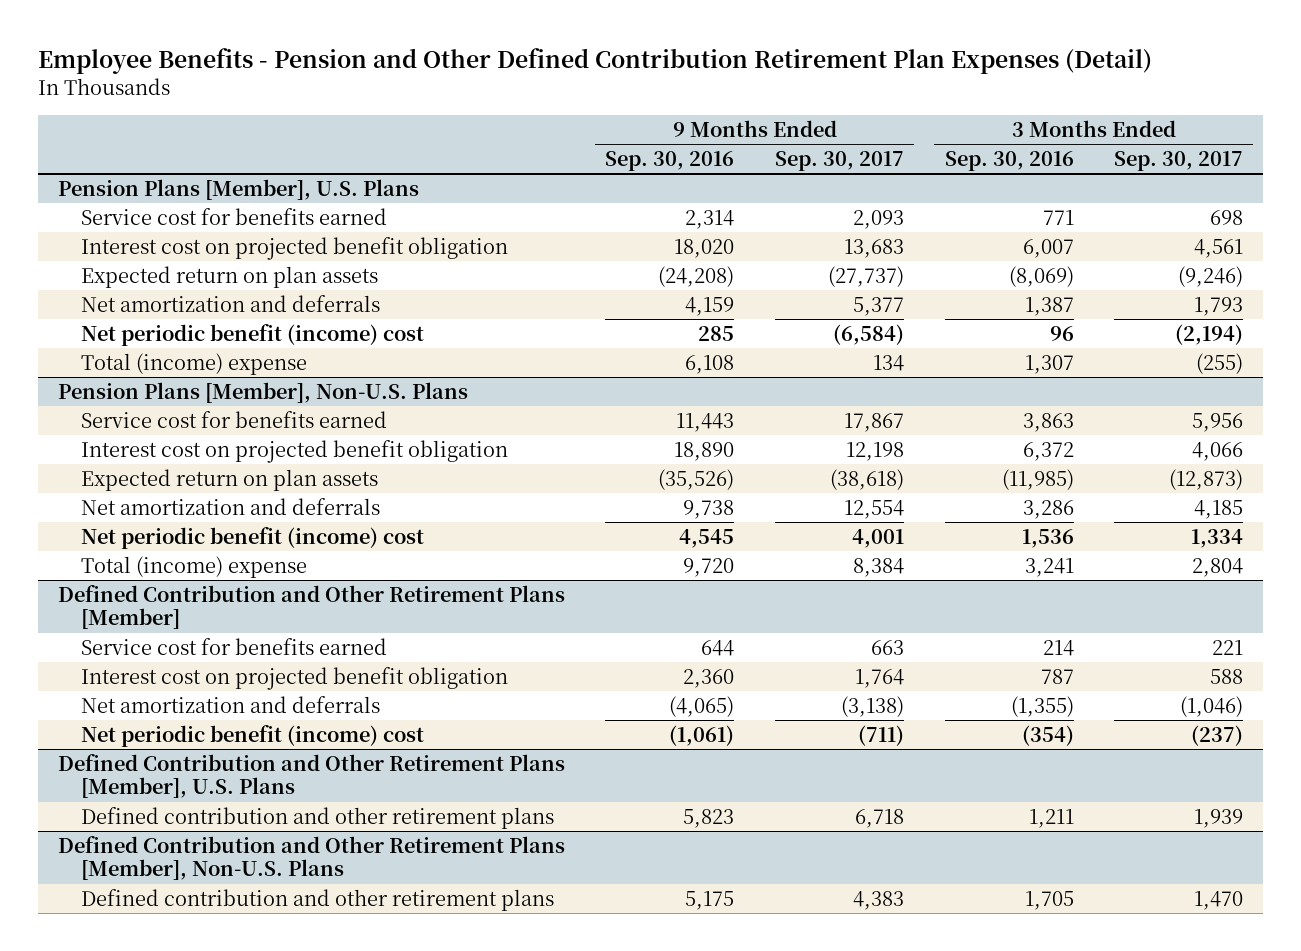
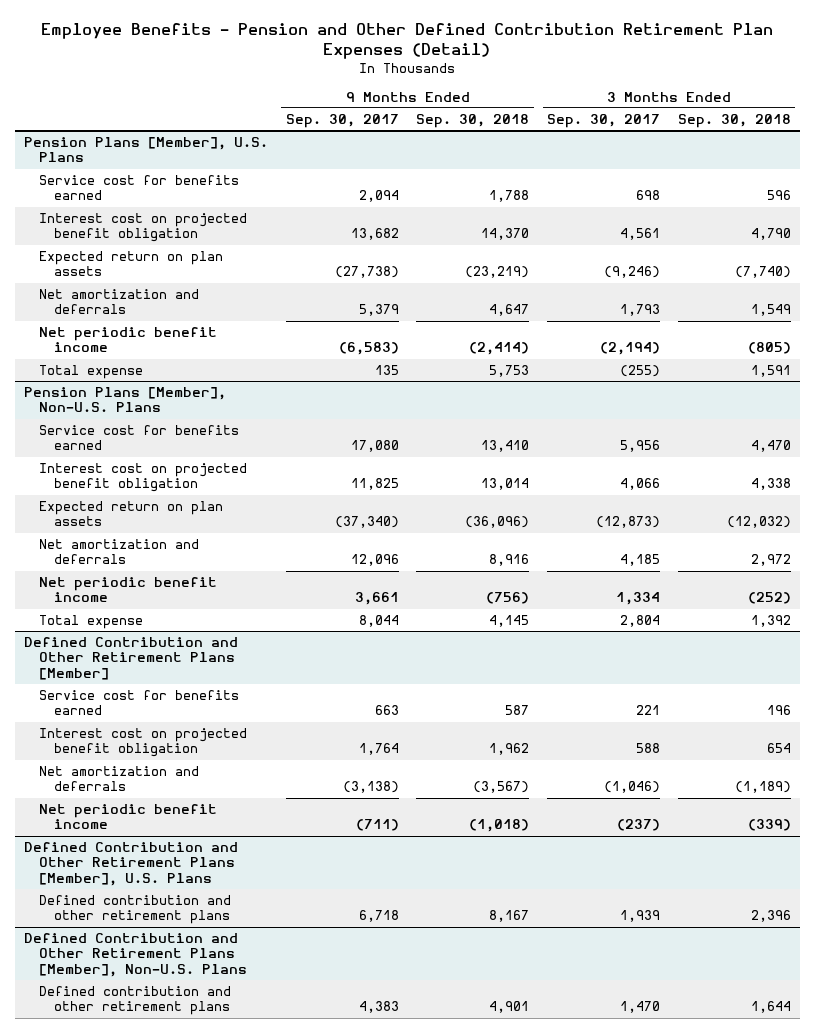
[605,150,735,171] Sep. 30, 2016 -> none
[944,150,1074,171] Sep. 30, 2016 -> none
none -> [416,114,530,129] Sep. 30, 2018
none -> [677,114,791,129] Sep. 30, 2018
[853,209,905,229] 2,093 -> [358,190,399,203] 2,094
[844,238,905,258] 13,683 -> [350,228,399,241] 13,682
[828,265,905,287] (27,737) -> [334,266,399,279] (27,738)
[853,296,905,316] 5,377 -> [358,304,399,317] 5,379
[81,323,425,346] Net periodic benefit (income) cost -> [39,327,218,353] Net periodic benefit income
[833,323,905,345] (6,584) -> [338,342,399,356] (6,583)
[81,352,308,375] Total (income) expense -> [39,365,144,380] Total expense
[873,354,905,371] 134 -> [374,365,399,376] 135
[844,412,905,432] 17,867 -> [350,440,399,453] 17,080
[846,441,905,461] 12,198 -> [350,478,399,491] 11,825
[830,468,905,490] (38,618) -> [334,516,399,529] (37,340)
[844,499,905,519] 12,554 -> [350,554,399,567] 12,096
[81,526,425,549] Net periodic benefit (income) cost -> [39,577,218,603] Net periodic benefit income
[852,528,905,548] 4,001 -> [354,592,399,606] 3,661
[81,555,308,578] Total (income) expense -> [39,615,144,630] Total expense
[853,557,905,577] 8,384 -> [358,615,399,628] 8,044
[81,724,425,747] Net periodic benefit (income) cost -> [39,804,218,830] Net periodic benefit income

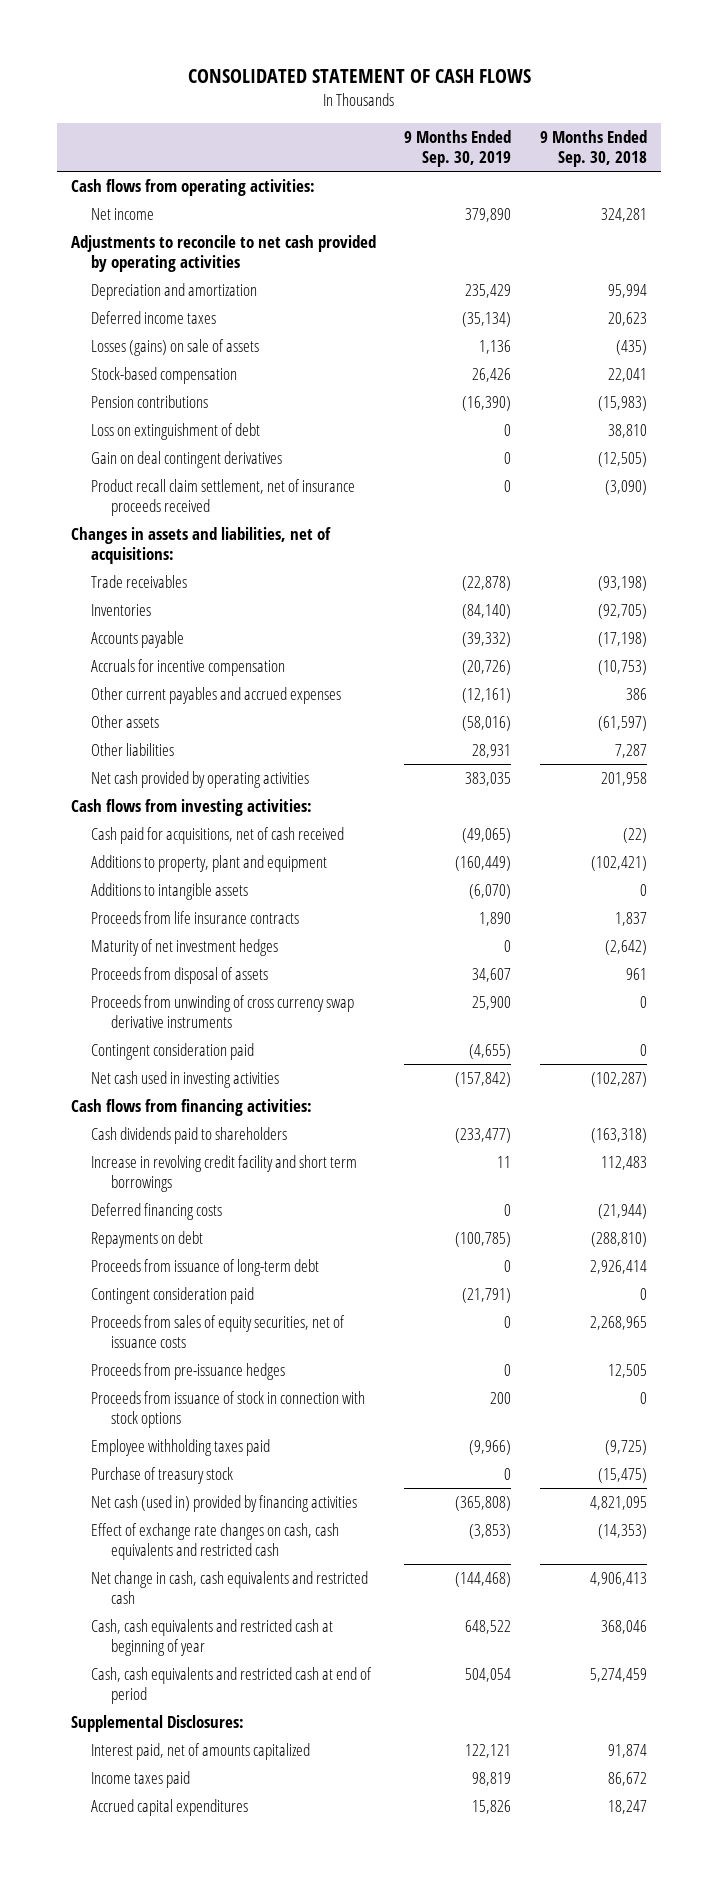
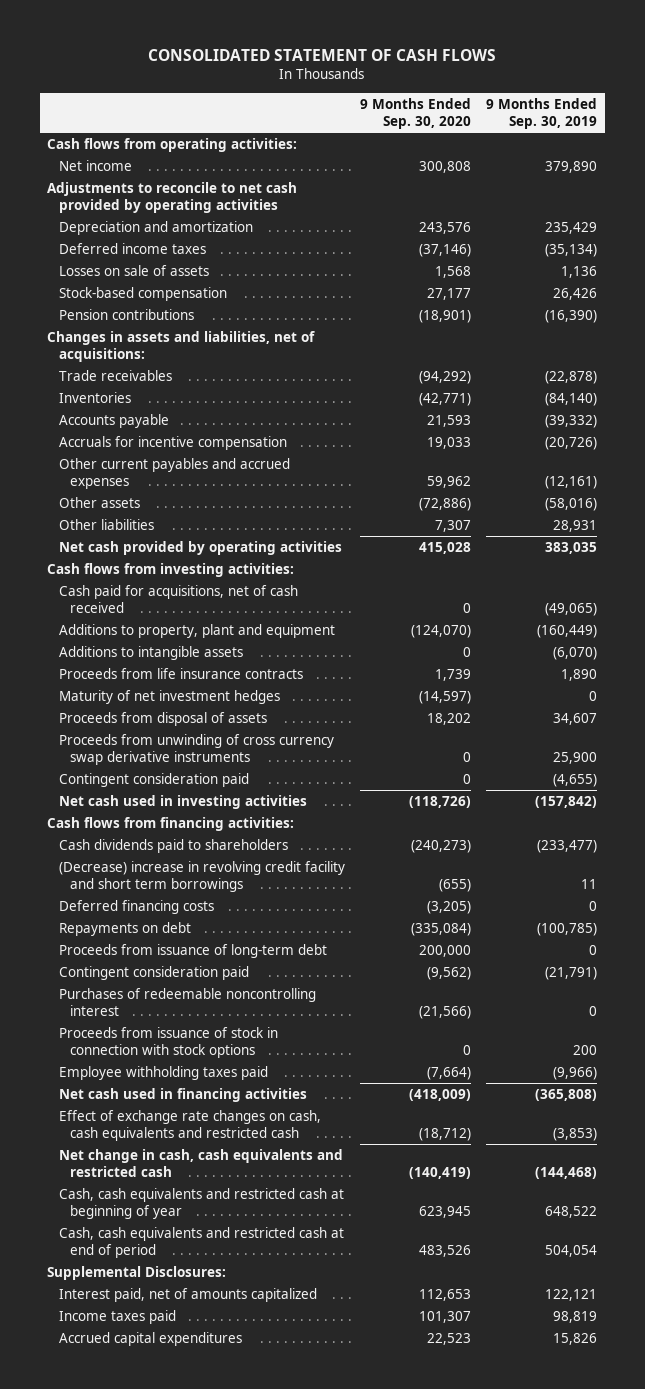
[539,129,647,168] 9 Months Ended Sep. 30, 2018 -> none
none -> [359,97,471,129] 9 Months Ended Sep. 30, 2020
[91,338,260,356] Losses (gains) on sale of assets -> [58,265,209,277] Losses on sale of assets
[91,422,261,440] Loss on extinguishment of debt -> none
[91,450,283,468] Gain on deal contingent derivatives -> none
[91,478,356,517] Product recall claim settlement, net of insurance proceeds received -> none
[91,1154,358,1193] Increase in revolving credit facility and short term borrowings -> [58,861,345,892] (Decrease) increase in revolving credit facility and short term borrowings
[91,1314,346,1349] Proceeds from sales of equity securities, net of issuance costs -> none
[91,1362,286,1380] Proceeds from pre-issuance hedges -> none
none -> [58,988,316,1016] Purchases of redeemable noncontrolling interest
[91,1466,234,1484] Purchase of treasury stock -> none
[91,1494,358,1512] Net cash (used in) provided by financing activities -> [58,1088,307,1103] Net cash used in financing activities

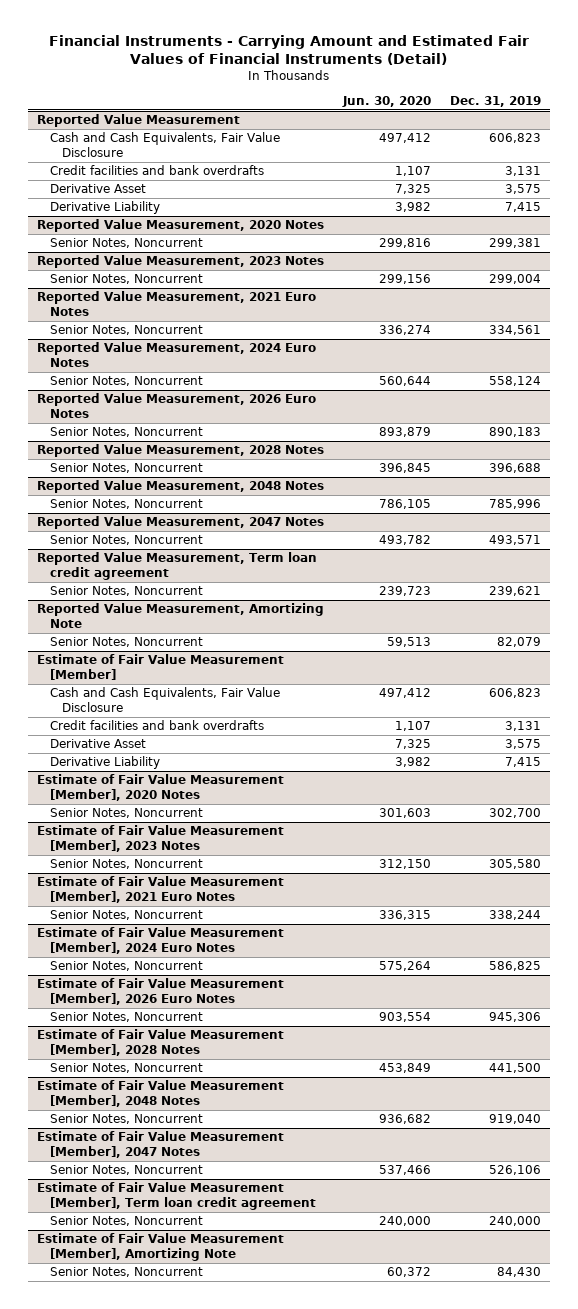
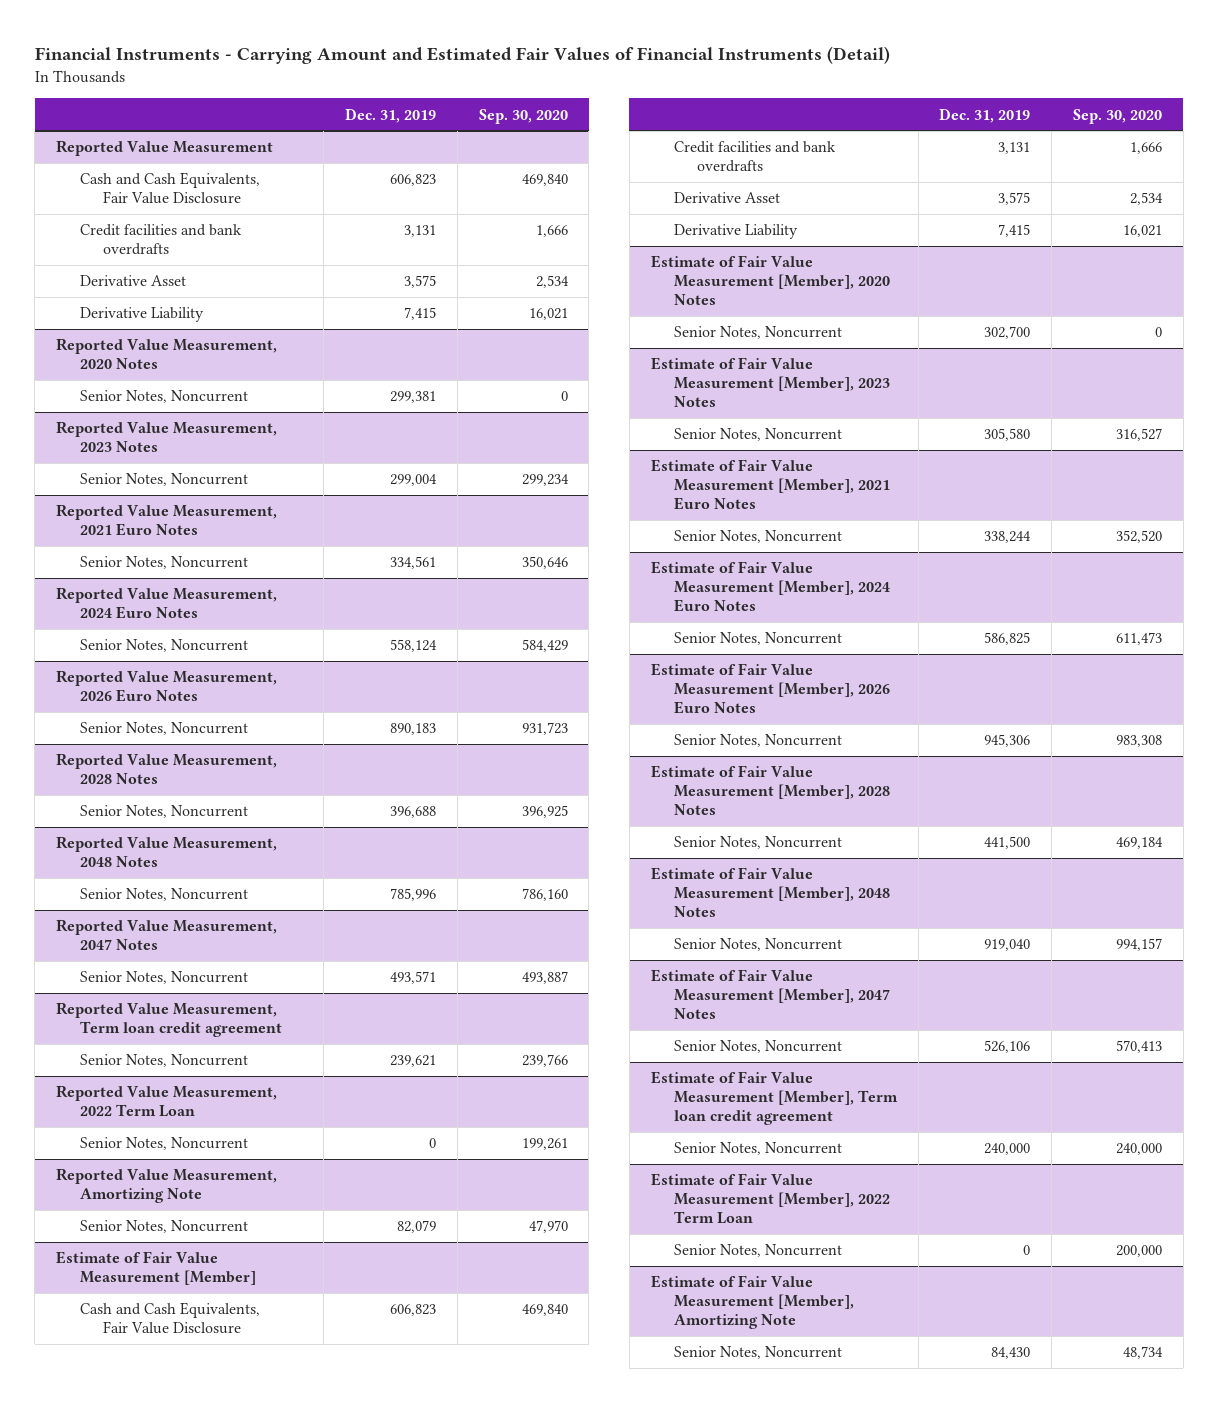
[341,95,431,107] Jun. 30, 2020 -> none
none -> [478,108,568,124] Sep. 30, 2020
none -> [56,1085,278,1118] Reported Value Measurement, 2022 Term Loan
none -> [79,1137,248,1151] Senior Notes, Noncurrent
none -> [650,1173,891,1225] Estimate of Fair Value Measurement [Member], 2022 Term Loan
none -> [674,1244,843,1258] Senior Notes, Noncurrent

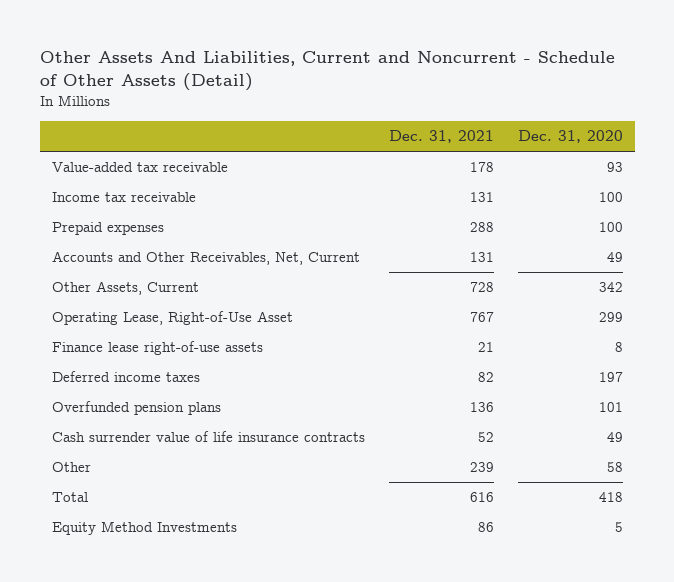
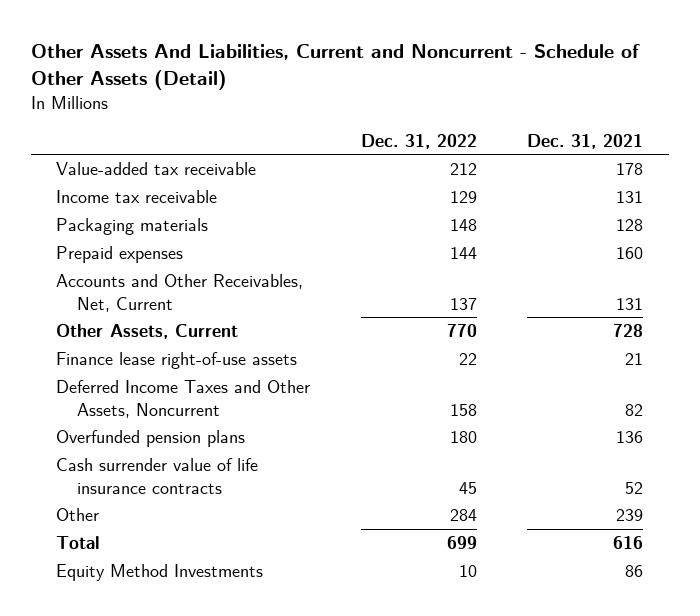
[517,130,623,144] Dec. 31, 2020 -> none
none -> [360,133,477,149] Dec. 31, 2022
none -> [56,217,209,235] Packaging materials
[469,222,494,233] 288 -> [616,246,644,259] 160
[51,311,293,326] Operating Lease, Right-of-Use Asset -> none
[51,371,200,383] Deferred income taxes -> none
none -> [56,379,311,418] Deferred Income Taxes and Other Assets, Noncurrent

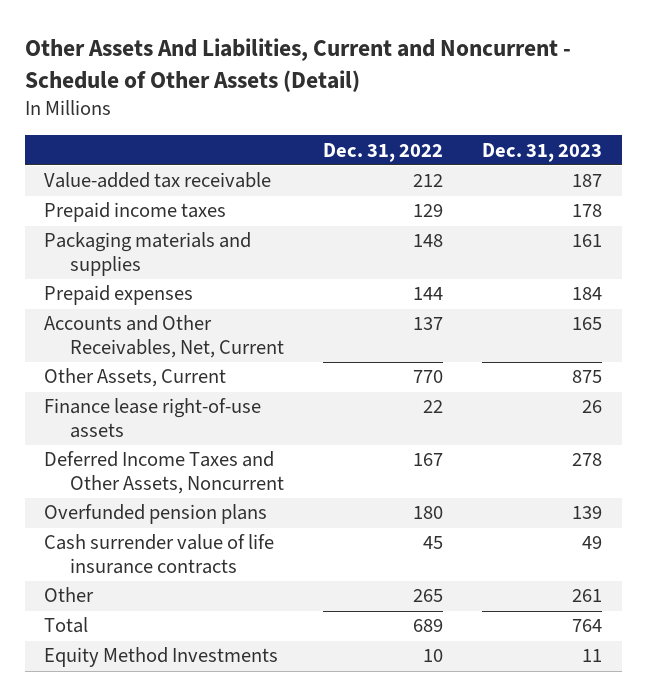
[527,133,644,149] Dec. 31, 2021 -> none
none -> [482,142,603,162] Dec. 31, 2023
[56,189,218,203] Income tax receivable -> [44,202,227,223] Prepaid income taxes
[56,217,209,235] Packaging materials -> [44,232,252,277] Packaging materials and supplies
[449,403,477,416] 158 -> [413,453,444,467] 167
[449,508,477,521] 284 -> [413,589,444,603] 265
[446,535,477,549] 699 -> [413,619,444,633] 689

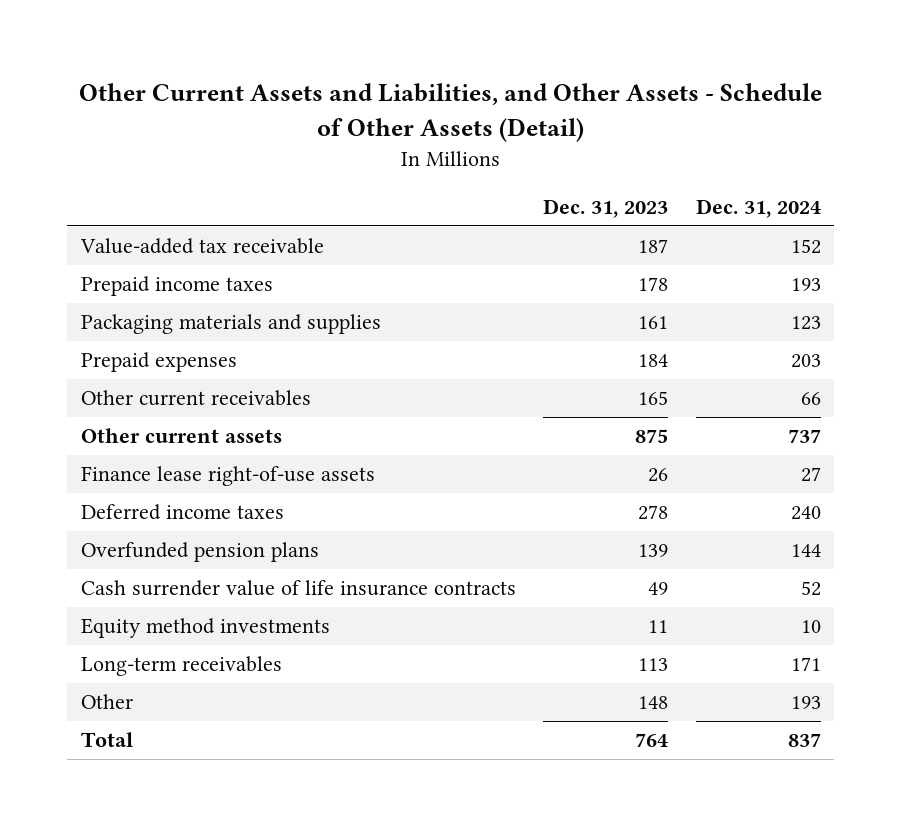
[24,38,571,92] Other Assets And Liabilities, Current and Noncurrent - Schedule of Other Assets (Detail) -> [78,83,822,142] Other Current Assets and Liabilities, and Other Assets - Schedule of Other Assets (Detail)
[323,142,444,162] Dec. 31, 2022 -> none
none -> [695,199,821,219] Dec. 31, 2024
[44,315,285,359] Accounts and Other Receivables, Net, Current -> [80,390,311,407] Other current receivables
[44,368,227,388] Other Assets, Current -> [80,428,282,444] Other current assets
[44,451,285,495] Deferred Income Taxes and Other Assets, Noncurrent -> [80,504,284,521] Deferred income taxes
none -> [80,618,330,639] Equity method investments
none -> [80,656,282,677] Long-term receivables
[572,589,603,603] 261 -> [638,696,669,710] 148
[44,647,279,668] Equity Method Investments -> none

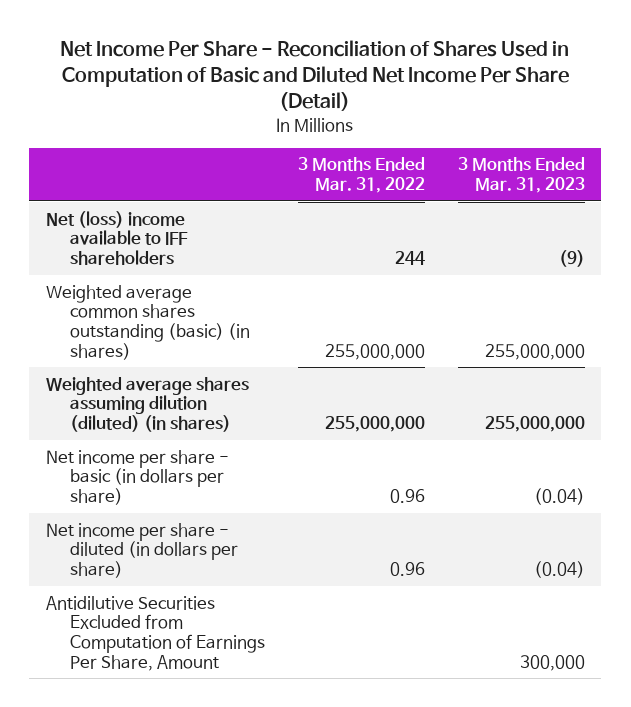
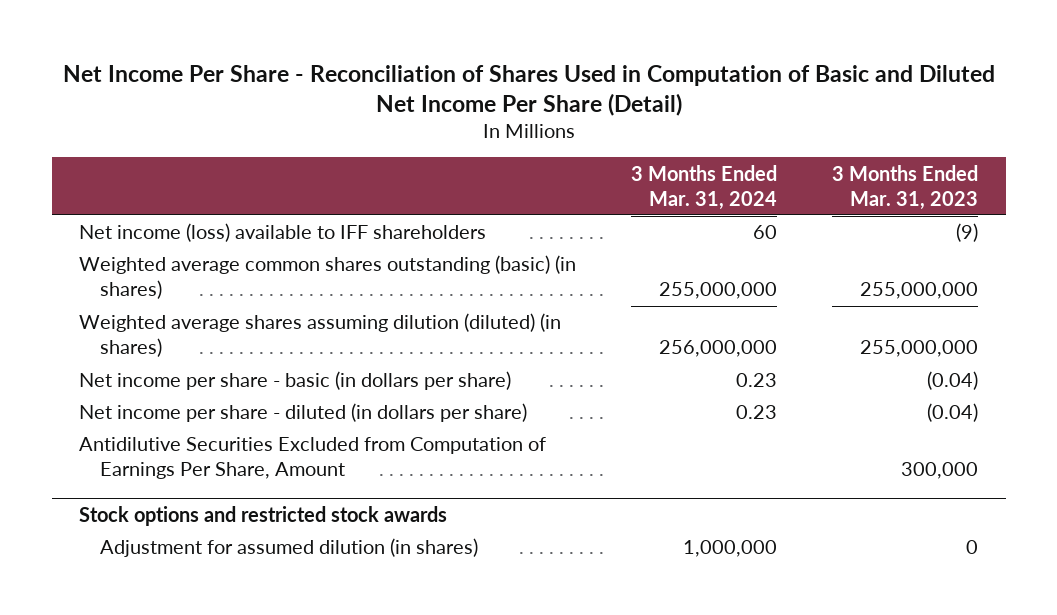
[298,157,426,194] 3 Months Ended Mar. 31, 2022 -> none
none -> [631,164,778,210] 3 Months Ended Mar. 31, 2024
[45,210,189,266] Net (loss) income available to IFF shareholders -> [79,223,487,243] Net income (loss) available to IFF shareholders
none -> [79,505,448,526] Stock options and restricted stock awards
none -> [100,538,479,558] Adjustment for assumed dilution (in shares)

